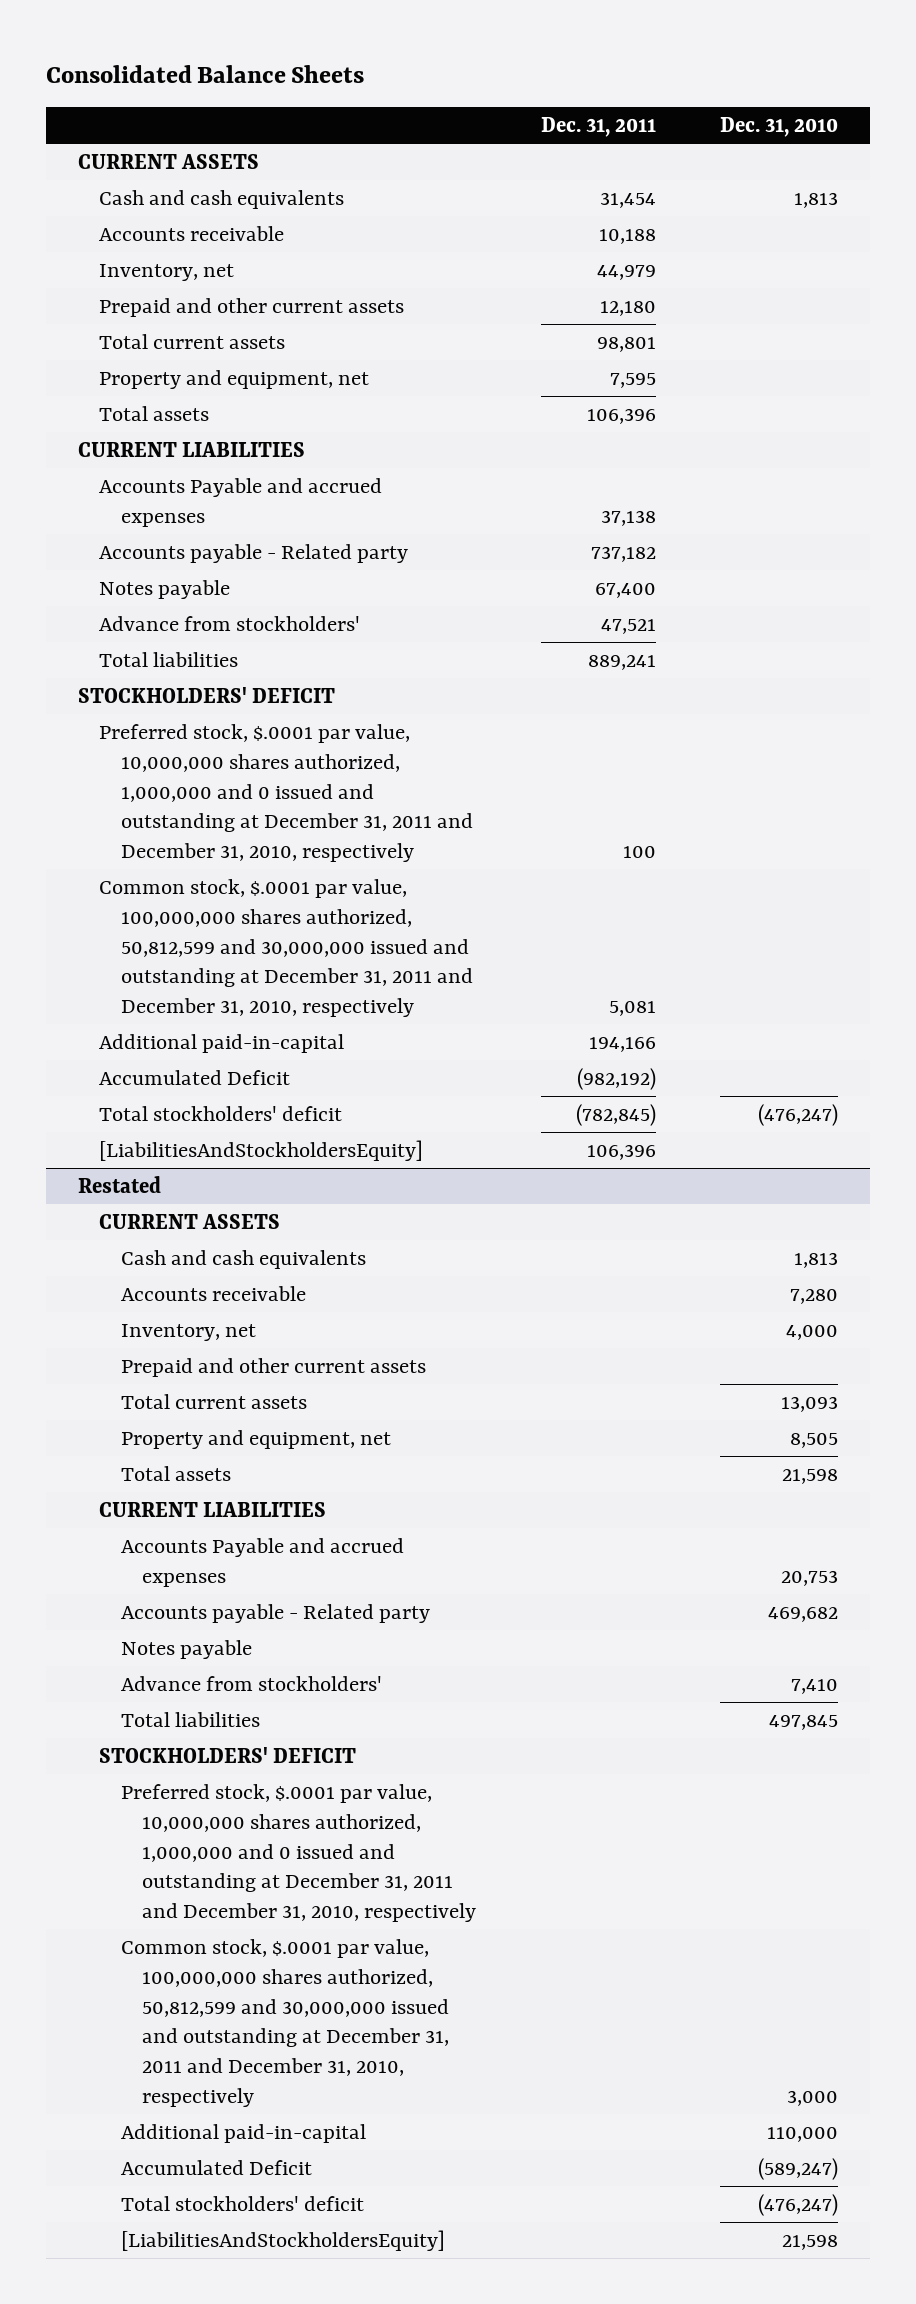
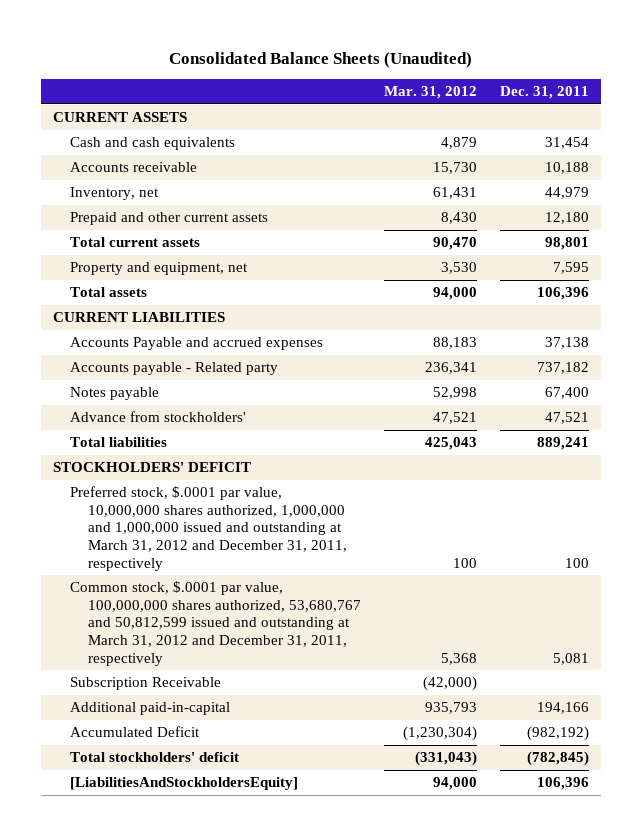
[45,65,364,84] Consolidated Balance Sheets -> [168,52,472,69] Consolidated Balance Sheets (Unaudited)
[720,117,839,138] Dec. 31, 2010 -> none
none -> [383,86,477,100] Mar. 31, 2012
[99,723,473,863] Preferred stock, $.0001 par value, 10,000,000 shares authorized, 1,000,000 and 0 issued and outstanding at December 31, 2011 and December 31, 2010, respectively -> [70,486,347,571] Preferred stock, $.0001 par value, 10,000,000 shares authorized, 1,000,000 and 1,000,000 issued and outstanding at March 31, 2012 and December 31, 2011, respectively
[99,878,473,1018] Common stock, $.0001 par value, 100,000,000 shares authorized, 50,812,599 and 30,000,000 issued and outstanding at December 31, 2011 and December 31, 2010, respectively -> [70,581,361,666] Common stock, $.0001 par value, 100,000,000 shares authorized, 53,680,767 and 50,812,599 issued and outstanding at March 31, 2012 and December 31, 2011, respectively
none -> [70,677,222,691] Subscription Receivable
[77,1175,161,1193] Restated -> none
[99,1213,281,1229] CURRENT ASSETS -> none
[120,1249,366,1269] Cash and cash equivalents -> none
[120,1285,306,1301] Accounts receivable -> none
[120,1323,256,1341] Inventory, net -> none
[120,1357,426,1377] Prepaid and other current assets -> none
[120,1393,307,1409] Total current assets -> none
[120,1429,391,1449] Property and equipment, net -> none
[120,1465,231,1481] Total assets -> none
[99,1501,327,1517] CURRENT LIABILITIES -> none
[120,1537,404,1587] Accounts Payable and accrued expenses -> none
[120,1603,430,1623] Accounts payable - Related party -> none
[120,1639,252,1659] Notes payable -> none
[120,1675,382,1691] Advance from stockholders' -> none
[120,1711,260,1727] Total liabilities -> none
[99,1746,357,1763] STOCKHOLDERS' DEFICIT -> none
[120,1783,477,1923] Preferred stock, $.0001 par value, 10,000,000 shares authorized, 1,000,000 and 0 issued and outstanding at December 31, 2011 and December 31, 2010, respectively -> none
[120,1938,450,2107] Common stock, $.0001 par value, 100,000,000 shares authorized, 50,812,599 and 30,000,000 issued and outstanding at December 31, 2011 and December 31, 2010, respectively -> none
[120,2123,366,2143] Additional paid-in-capital -> none
[120,2159,312,2175] Accumulated Deficit -> none
[120,2195,364,2211] Total stockholders' deficit -> none
[120,2229,445,2251] [LiabilitiesAndStockholdersEquity] -> none

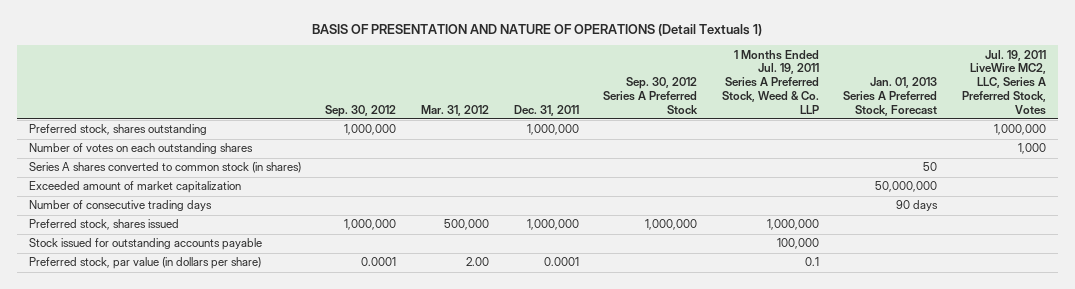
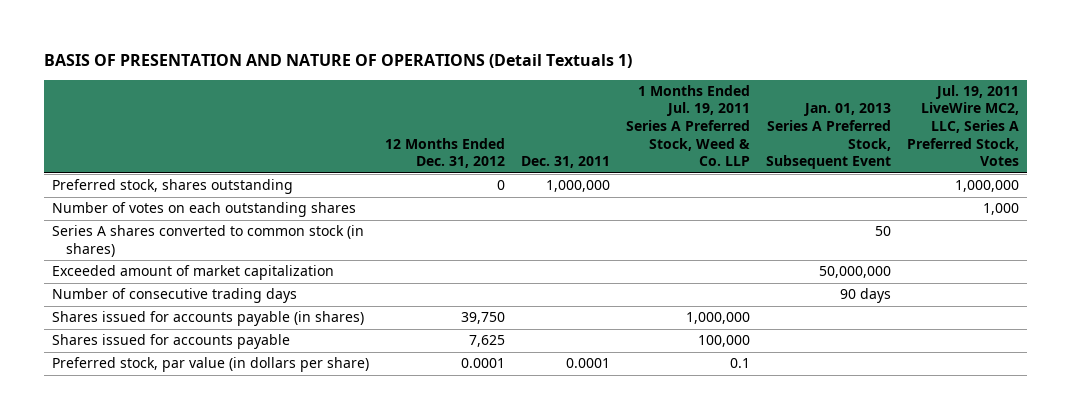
[325,104,397,117] Sep. 30, 2012 -> none
[421,104,490,116] Mar. 31, 2012 -> none
[603,77,699,114] Sep. 30, 2012 Series A Preferred Stock -> none
[843,77,938,116] Jan. 01, 2013 Series A Preferred Stock, Forecast -> none
none -> [384,137,505,169] 12 Months Ended Dec. 31, 2012
none -> [765,103,891,170] Jan. 01, 2013 Series A Preferred Stock, Subsequent Event
[28,219,179,231] Preferred stock, shares issued -> none
none -> [51,311,364,327] Shares issued for accounts payable (in shares)
[28,238,262,251] Stock issued for outstanding accounts payable -> [51,334,290,350] Shares issued for accounts payable

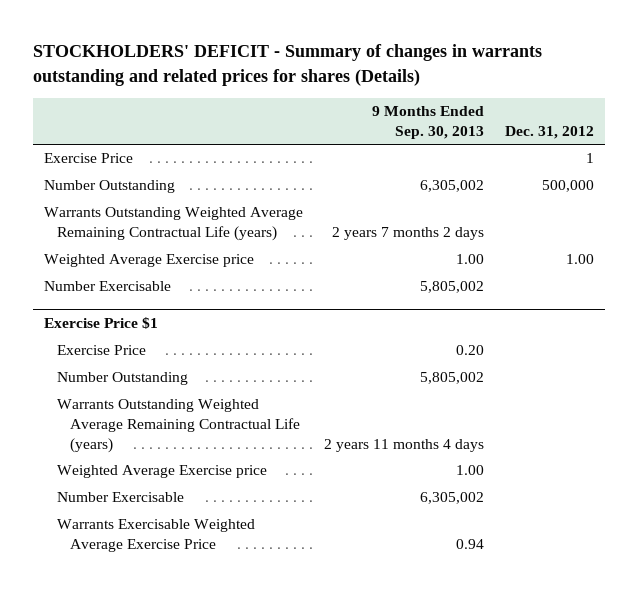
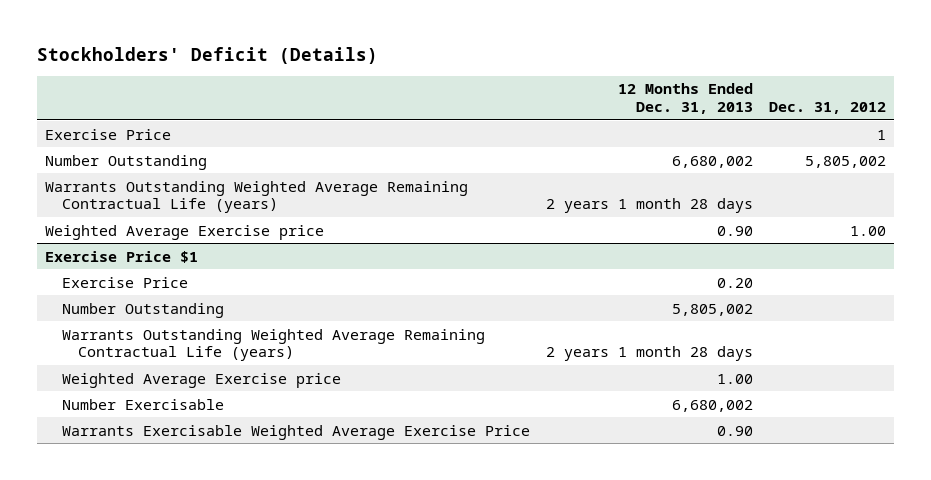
[32,44,542,86] STOCKHOLDERS' DEFICIT - Summary of changes in warrants outstanding and related prices for shares (Details) -> [37,46,379,64] Stockholders' Deficit (Details)
[371,106,484,139] 9 Months Ended Sep. 30, 2013 -> none
none -> [617,83,753,114] 12 Months Ended Dec. 31, 2013
[542,180,595,193] 500,000 -> [804,155,886,168] 5,805,002
[43,281,171,292] Number Exercisable -> none

